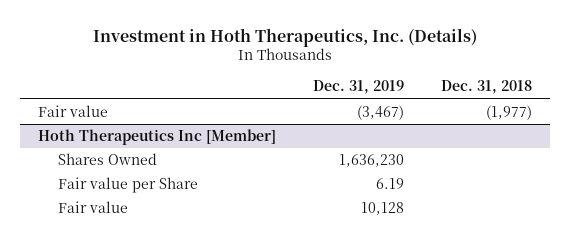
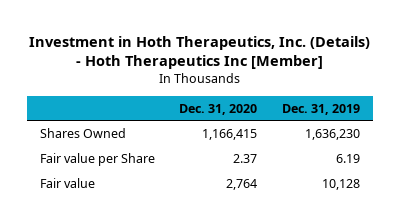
[93,27,478,47] Investment in Hoth Therapeutics, Inc. (Details) -> [28,35,370,70] Investment in Hoth Therapeutics, Inc. (Details) - Hoth Therapeutics Inc [Member]
[440,80,532,95] Dec. 31, 2018 -> none
none -> [179,103,258,115] Dec. 31, 2020
[38,105,109,118] Fair value -> none
[38,129,277,146] Hoth Therapeutics Inc [Member] -> none

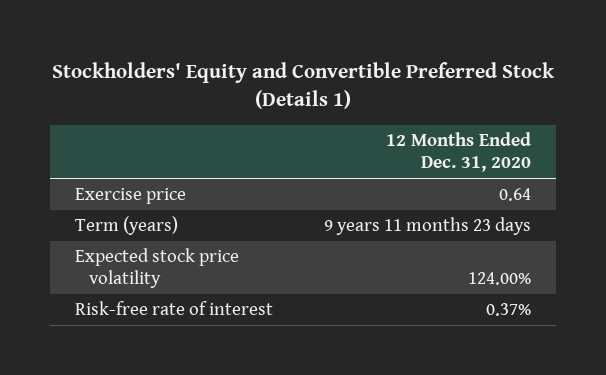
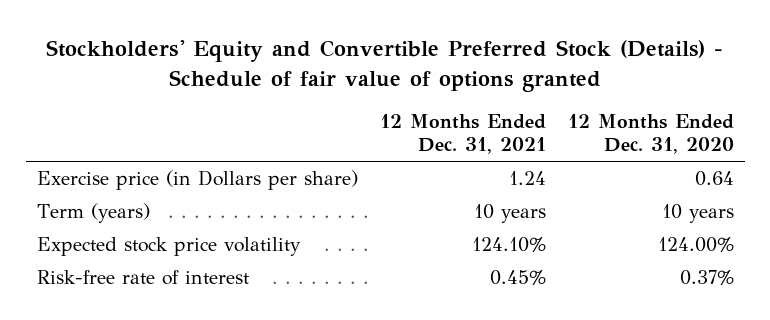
[51,62,555,110] Stockholders' Equity and Convertible Preferred Stock (Details 1) -> [46,39,724,92] Stockholders' Equity and Convertible Preferred Stock (Details) - Schedule of fair value of options granted
none -> [379,114,546,155] 12 Months Ended Dec. 31, 2021
[75,188,187,205] Exercise price -> [36,170,358,191] Exercise price (in Dollars per share)
[323,217,531,236] 9 years 11 months 23 days -> [661,204,734,224] 10 years

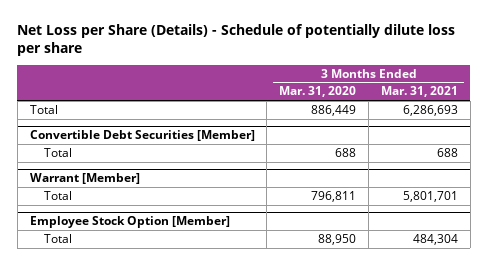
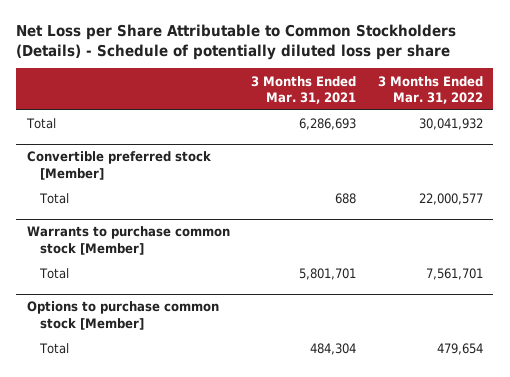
[17,24,456,57] Net Loss per Share (Details) - Schedule of potentially dilute loss per share -> [16,24,457,60] Net Loss per Share Attributable to Common Stockholders (Details) - Schedule of potentially diluted loss per share
[279,86,357,98] Mar. 31, 2020 -> none
none -> [377,75,483,104] 3 Months Ended Mar. 31, 2022
[29,130,255,142] Convertible Debt Securities [Member] -> [27,151,212,180] Convertible preferred stock [Member]
[29,173,140,185] Warrant [Member] -> [27,226,231,255] Warrants to purchase common stock [Member]
[29,216,230,229] Employee Stock Option [Member] -> [27,301,220,330] Options to purchase common stock [Member]

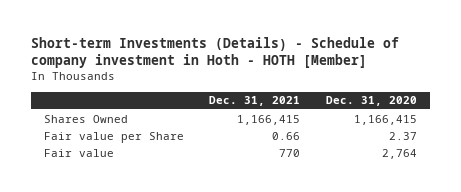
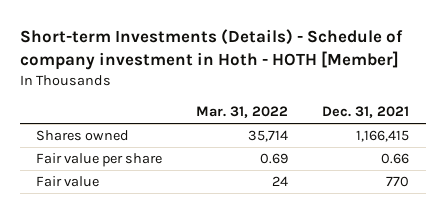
[326,96,418,107] Dec. 31, 2020 -> none
none -> [196,106,289,119] Mar. 31, 2022
[43,114,128,123] Shares Owned -> [36,130,130,142] Shares owned
[43,131,184,143] Fair value per Share -> [36,153,163,168] Fair value per share

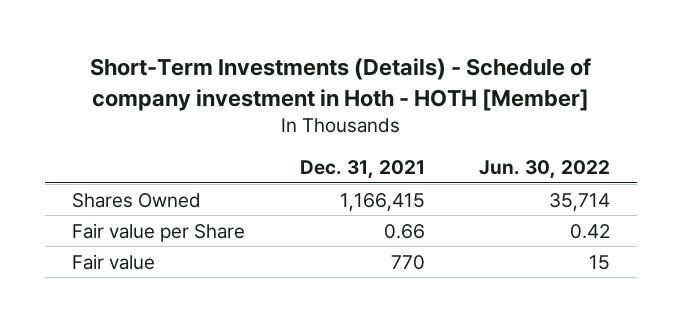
[19,29,403,71] Short-term Investments (Details) - Schedule of company investment in Hoth - HOTH [Member] -> [90,58,592,111] Short-Term Investments (Details) - Schedule of company investment in Hoth - HOTH [Member]
[196,106,289,119] Mar. 31, 2022 -> none
none -> [479,160,611,180] Jun. 30, 2022
[36,130,130,142] Shares owned -> [72,192,202,208] Shares Owned
[36,153,163,168] Fair value per share -> [72,222,246,242] Fair value per Share

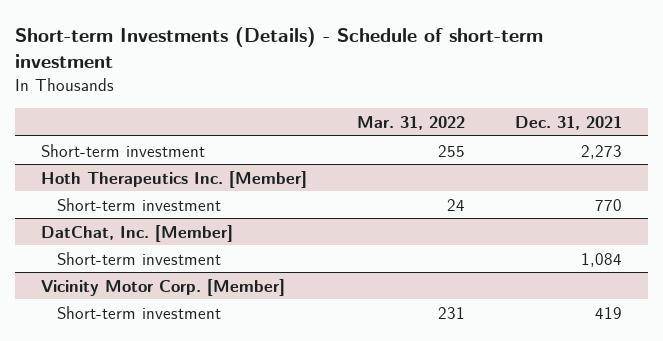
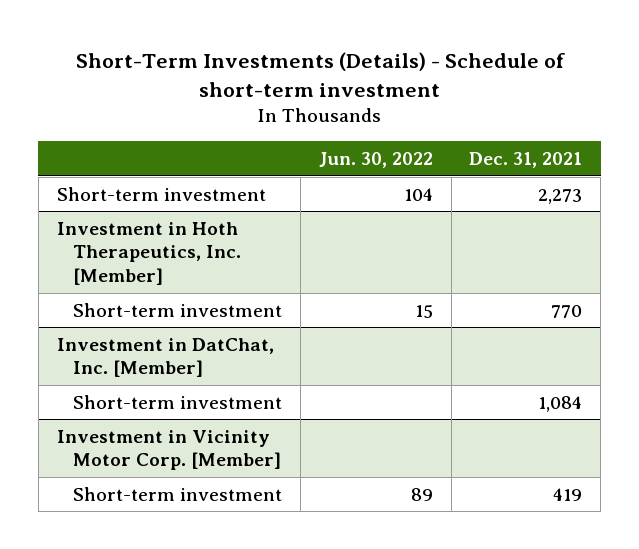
[15,26,544,69] Short-term Investments (Details) - Schedule of short-term investment -> [75,51,565,97] Short-Term Investments (Details) - Schedule of short-term investment
[356,115,465,130] Mar. 31, 2022 -> none
none -> [318,151,433,168] Jun. 30, 2022
[40,170,307,188] Hoth Therapeutics Inc. [Member] -> [56,221,241,286] Investment in Hoth Therapeutics, Inc. [Member]
[40,224,233,242] DatChat, Inc. [Member] -> [56,337,274,378] Investment in DatChat, Inc. [Member]
[40,278,285,296] Vicinity Motor Corp. [Member] -> [56,429,281,471] Investment in Vicinity Motor Corp. [Member]

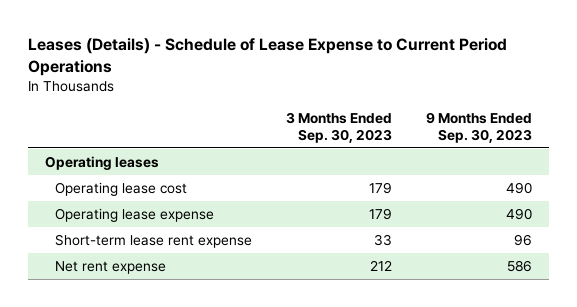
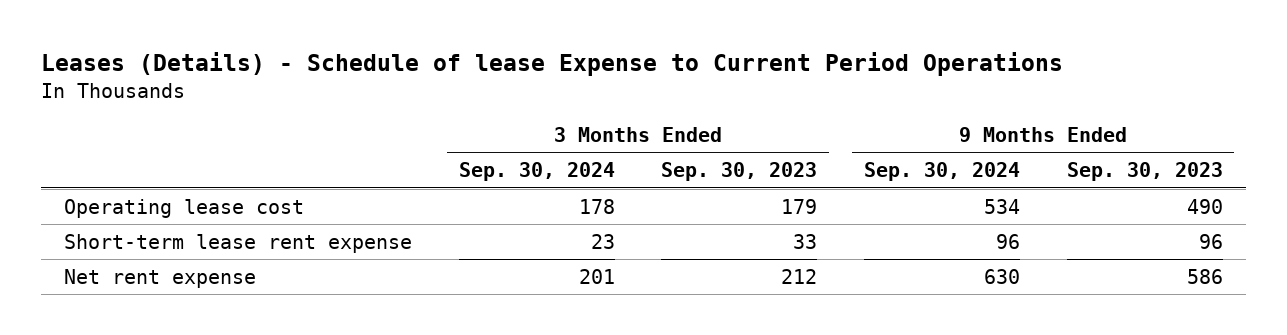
[27,37,507,76] Leases (Details) - Schedule of Lease Expense to Current Period Operations -> [40,52,1063,77] Leases (Details) - Schedule of lease Expense to Current Period Operations
none -> [458,162,615,182] Sep. 30, 2024
none -> [864,162,1021,182] Sep. 30, 2024
[45,156,160,171] Operating leases -> none
[55,208,215,223] Operating lease expense -> none

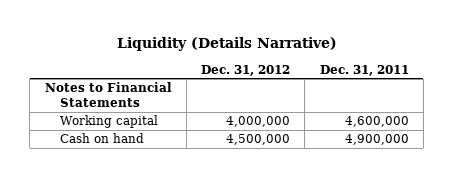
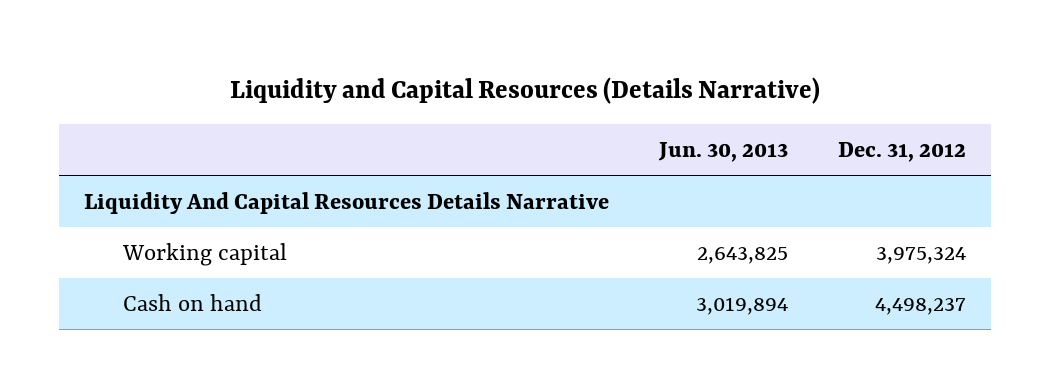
[116,37,337,52] Liquidity (Details Narrative) -> [229,77,820,105] Liquidity and Capital Resources (Details Narrative)
[319,64,409,76] Dec. 31, 2011 -> none
none -> [657,141,788,162] Jun. 30, 2013
[44,82,172,108] Notes to Financial Statements -> none
none -> [83,191,609,214] Liquidity And Capital Resources Details Narrative
[226,116,291,128] 4,000,000 -> [875,246,966,264] 3,975,324
[226,134,291,146] 4,500,000 -> [874,297,966,315] 4,498,237

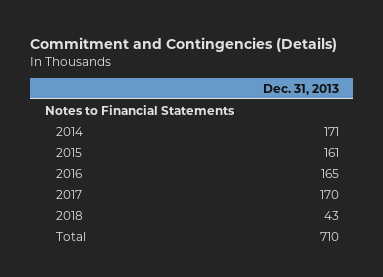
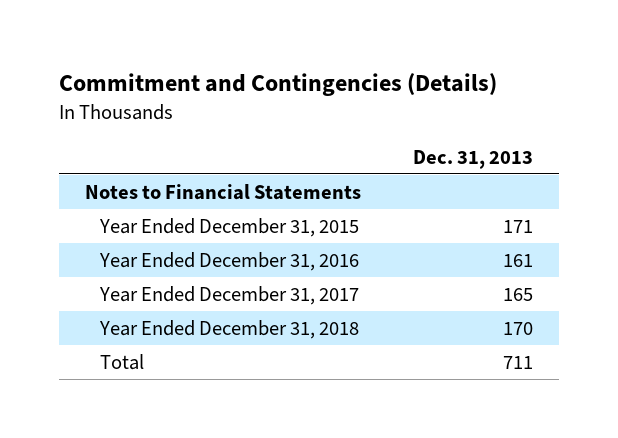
[56,210,84,220] 2018 -> none
[56,126,84,136] 2014 -> [98,217,359,237] Year Ended December 31, 2015
[56,147,83,157] 2015 -> [98,251,359,271] Year Ended December 31, 2016
[56,168,83,178] 2016 -> [98,285,359,305] Year Ended December 31, 2017
[56,189,83,199] 2017 -> [98,319,359,339] Year Ended December 31, 2018
[319,231,339,241] 710 -> [502,355,533,369] 711

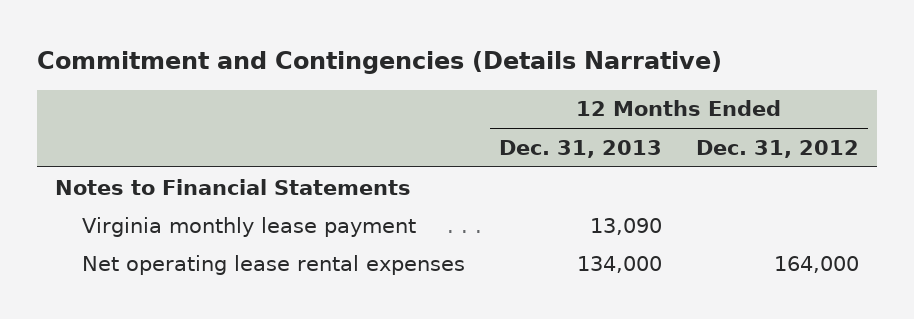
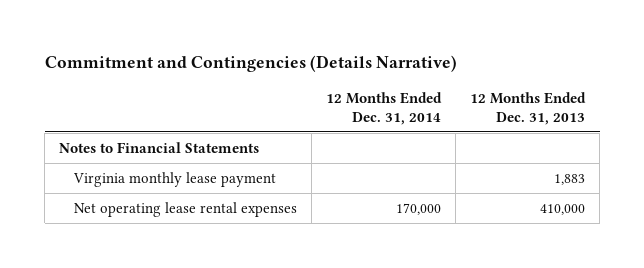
[696,139,860,158] Dec. 31, 2012 -> none
none -> [326,92,443,125] 12 Months Ended Dec. 31, 2014
[589,217,662,235] 13,090 -> [554,174,586,186] 1,883
[576,255,662,273] 134,000 -> [540,204,586,216] 410,000

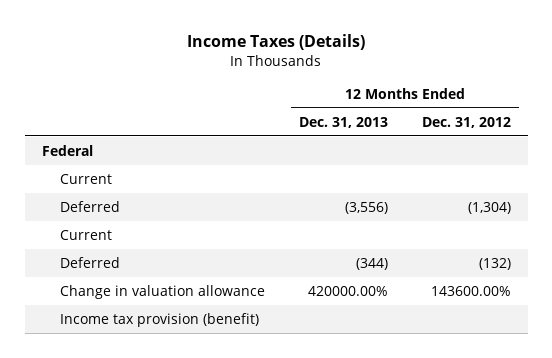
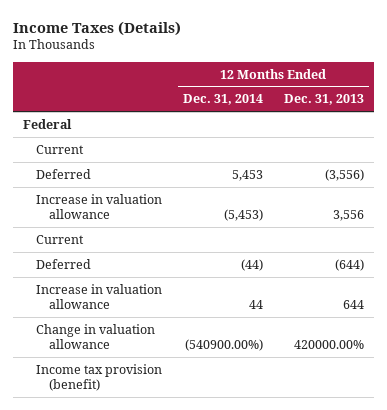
[421,116,511,128] Dec. 31, 2012 -> none
none -> [183,94,264,106] Dec. 31, 2014
none -> [36,193,163,220] Increase in valuation allowance
[355,258,388,271] (344) -> [334,258,364,271] (644)
none -> [36,283,163,310] Increase in valuation allowance

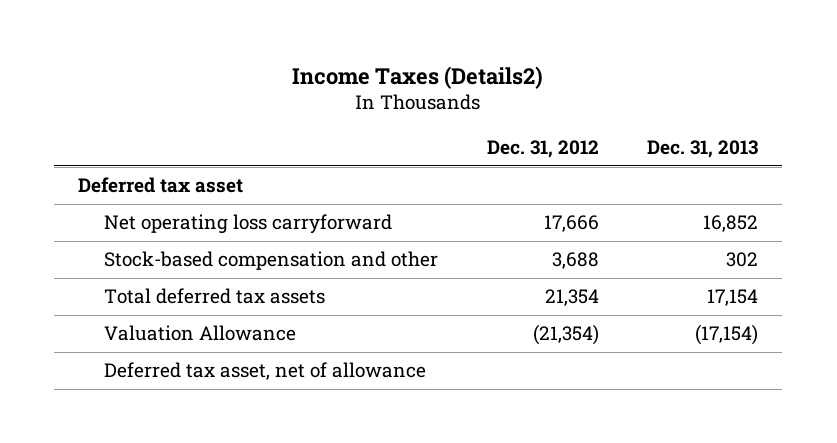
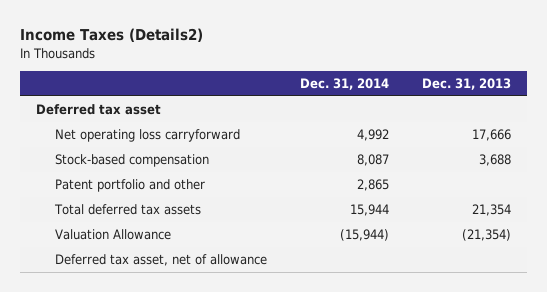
[486,139,599,158] Dec. 31, 2012 -> none
none -> [300,78,390,91] Dec. 31, 2014
[703,215,759,233] 16,852 -> [471,129,511,142] 17,666
[104,251,439,271] Stock-based compensation and other -> [55,154,210,168] Stock-based compensation
[726,252,759,268] 302 -> [478,154,511,167] 3,688
none -> [55,179,206,193] Patent portfolio and other
[707,289,759,307] 17,154 -> [471,204,511,217] 21,354
[695,324,759,346] (17,154) -> [461,229,511,242] (21,354)

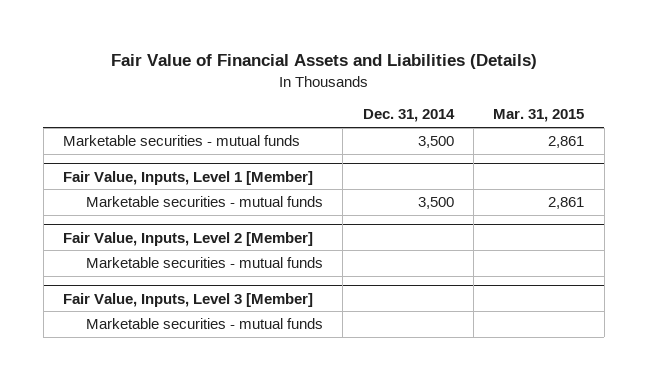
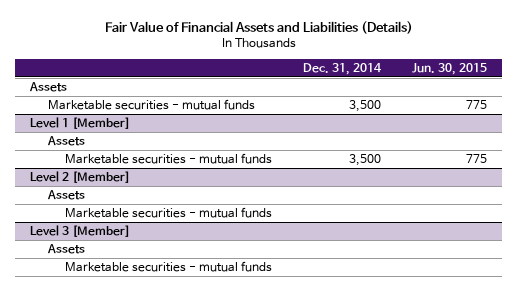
[493,109,585,123] Mar. 31, 2015 -> none
none -> [411,62,487,75] Jun. 30, 2015
none -> [29,82,68,93] Assets
[63,170,314,185] Fair Value, Inputs, Level 1 [Member] -> [30,117,131,130] Level 1 [Member]
none -> [46,136,85,147] Assets
[63,231,314,246] Fair Value, Inputs, Level 2 [Member] -> [30,171,131,184] Level 2 [Member]
none -> [46,190,85,201] Assets
[63,292,314,307] Fair Value, Inputs, Level 3 [Member] -> [30,225,131,238] Level 3 [Member]
none -> [46,244,85,255] Assets

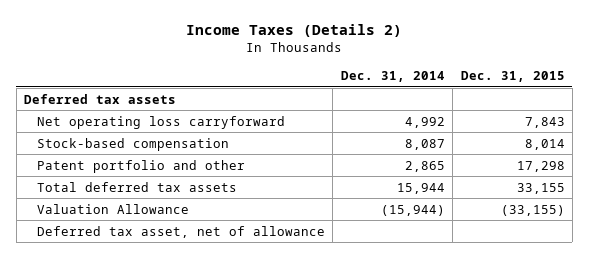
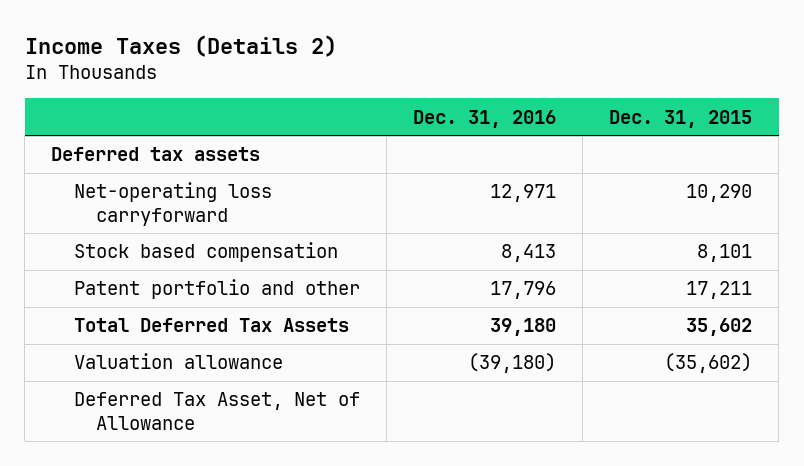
[340,71,445,83] Dec. 31, 2014 -> none
none -> [413,109,557,128] Dec. 31, 2016
[37,115,286,129] Net operating loss carryforward -> [73,182,272,226] Net-operating loss carryforward
[524,116,565,128] 7,843 -> [686,184,753,203] 10,290
[37,137,230,151] Stock-based compensation -> [73,242,338,263] Stock based compensation
[524,138,565,150] 8,014 -> [697,244,753,263] 8,101
[516,160,565,172] 17,298 -> [686,281,753,300] 17,211
[37,181,238,192] Total deferred tax assets -> [73,318,349,333] Total Deferred Tax Assets
[516,182,565,194] 33,155 -> [686,318,753,337] 35,602
[37,203,190,214] Valuation Allowance -> [73,353,283,370] Valuation allowance
[500,204,565,216] (33,155) -> [664,353,753,374] (35,602)
[37,225,326,238] Deferred tax asset, net of allowance -> [73,392,360,430] Deferred Tax Asset, Net of Allowance

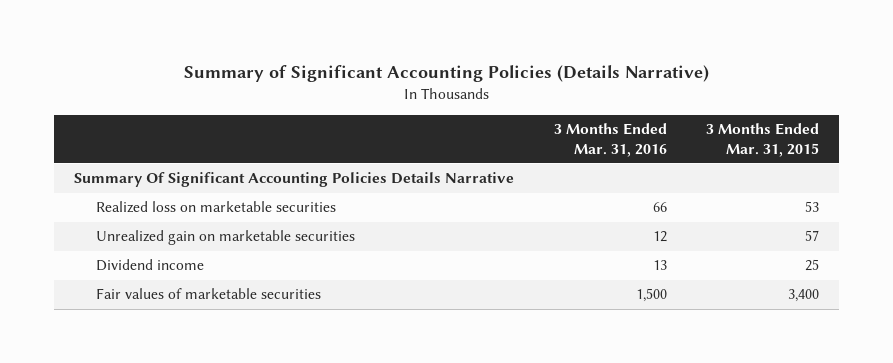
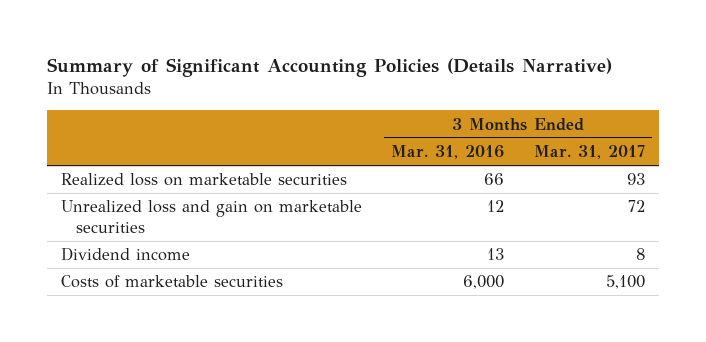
[706,123,820,157] 3 Months Ended Mar. 31, 2015 -> none
none -> [533,145,645,160] Mar. 31, 2017
[73,172,514,188] Summary Of Significant Accounting Policies Details Narrative -> none
[95,230,355,246] Unrealized gain on marketable securities -> [61,200,363,233] Unrealized loss and gain on marketable securities
[95,288,321,300] Fair values of marketable securities -> [61,275,284,289] Costs of marketable securities
[635,288,667,303] 1,500 -> [463,275,505,290] 6,000

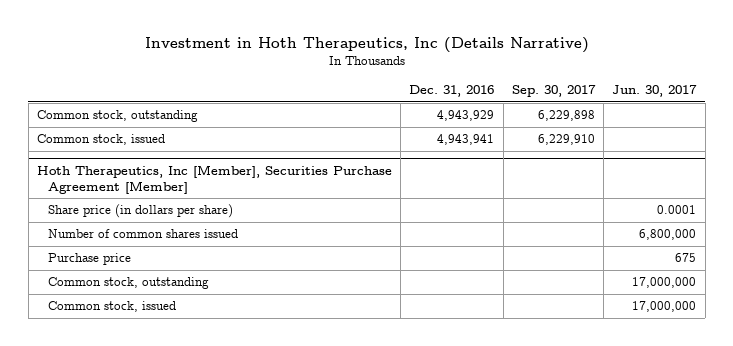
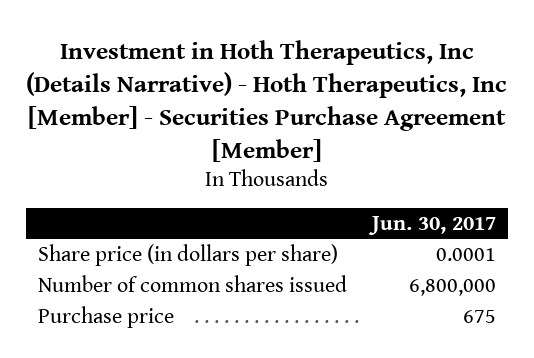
[144,36,589,53] Investment in Hoth Therapeutics, Inc (Details Narrative) -> [25,39,507,162] Investment in Hoth Therapeutics, Inc (Details Narrative) - Hoth Therapeutics, Inc [Member] - Securities Purchase Agreement [Member]
[409,85,495,98] Dec. 31, 2016 -> none
[511,85,596,98] Sep. 30, 2017 -> none
[36,110,198,123] Common stock, outstanding -> none
[36,134,165,146] Common stock, issued -> none
[36,165,392,194] Hoth Therapeutics, Inc [Member], Securities Purchase Agreement [Member] -> none
[48,277,210,290] Common stock, outstanding -> none
[48,301,177,313] Common stock, issued -> none

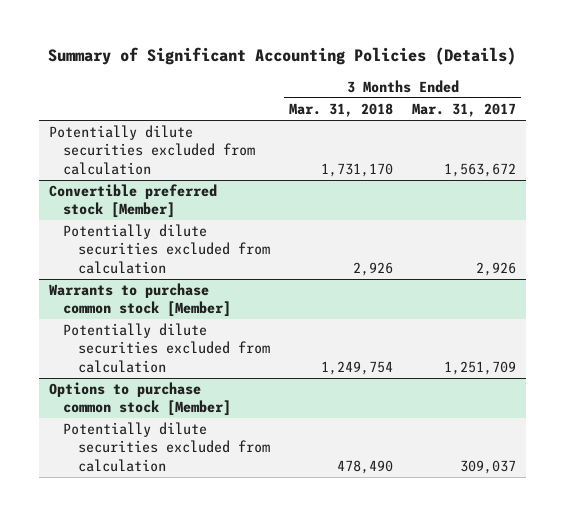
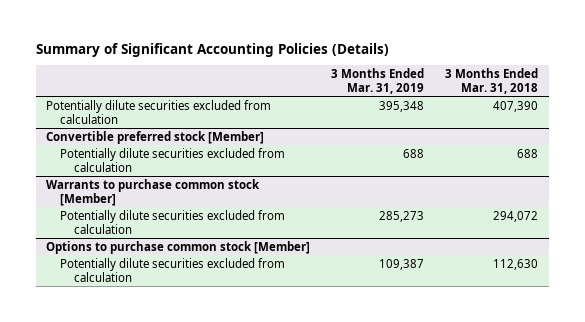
[412,103,517,118] Mar. 31, 2017 -> none
none -> [331,68,425,94] 3 Months Ended Mar. 31, 2019
[321,162,394,177] 1,731,170 -> [493,100,539,112] 407,390
[353,261,394,276] 2,926 -> [517,148,539,158] 688
[321,360,394,375] 1,249,754 -> [493,210,539,222] 294,072
[337,459,394,474] 478,490 -> [493,258,539,270] 112,630

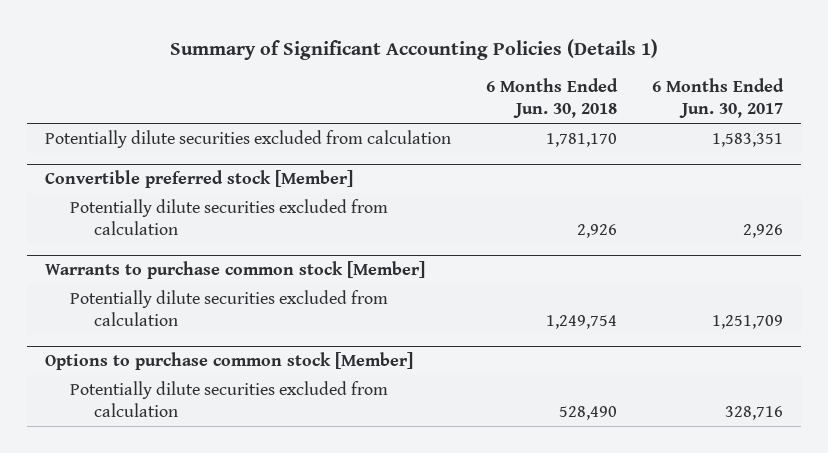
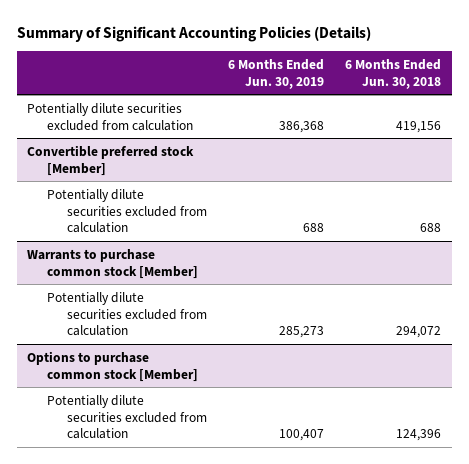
[170,38,659,60] Summary of Significant Accounting Policies (Details 1) -> [16,25,371,42] Summary of Significant Accounting Policies (Details)
[652,77,785,119] 6 Months Ended Jun. 30, 2017 -> none
none -> [228,58,325,89] 6 Months Ended Jun. 30, 2019
[546,132,618,147] 1,781,170 -> [396,120,442,133] 419,156
[577,224,618,239] 2,926 -> [420,223,442,233] 688
[546,315,618,330] 1,249,754 -> [396,326,442,339] 294,072
[559,406,618,421] 528,490 -> [396,429,442,442] 124,396

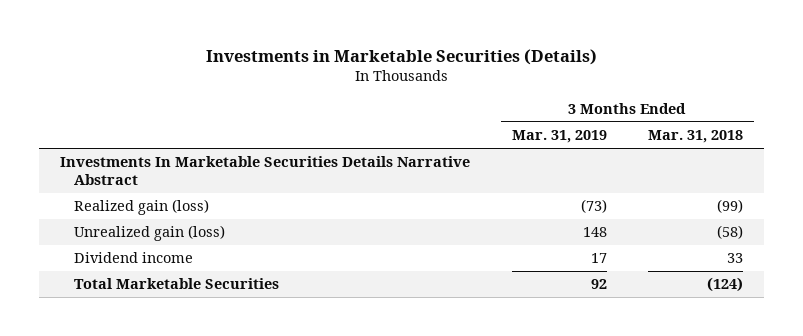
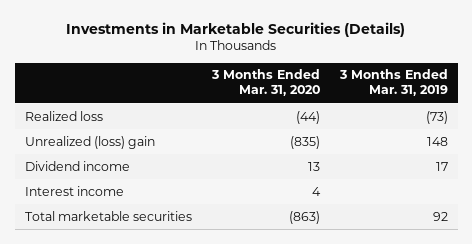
[648,130,744,144] Mar. 31, 2018 -> none
none -> [210,69,320,97] 3 Months Ended Mar. 31, 2020
[59,156,470,186] Investments In Marketable Securities Details Narrative Abstract -> none
[74,199,210,216] Realized gain (loss) -> [24,110,103,121] Realized loss
[74,225,226,242] Unrealized gain (loss) -> [24,135,155,149] Unrealized (loss) gain
none -> [24,185,124,196] Interest income
[74,278,280,290] Total Marketable Securities -> [24,210,192,221] Total marketable securities

